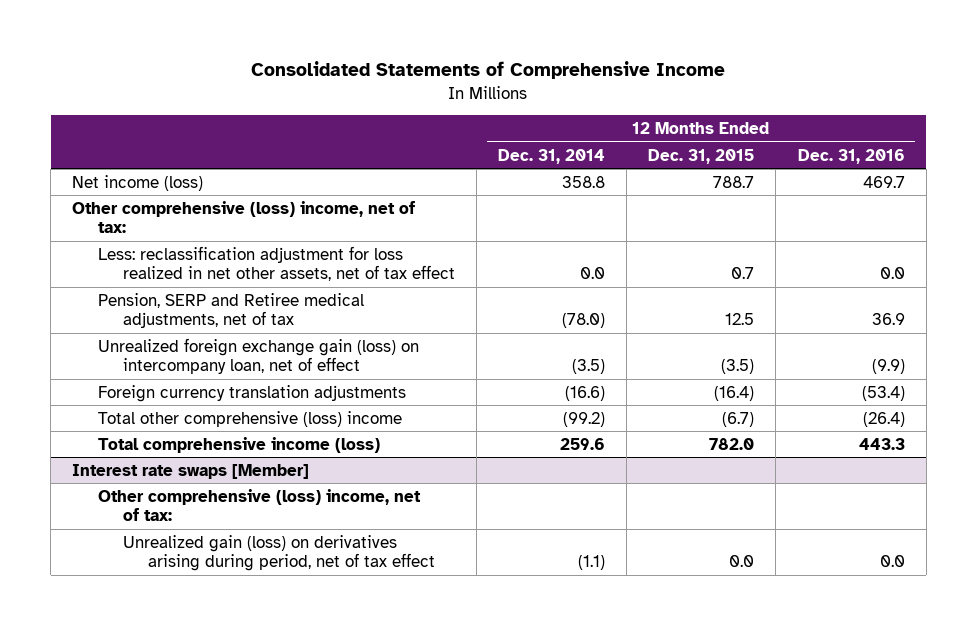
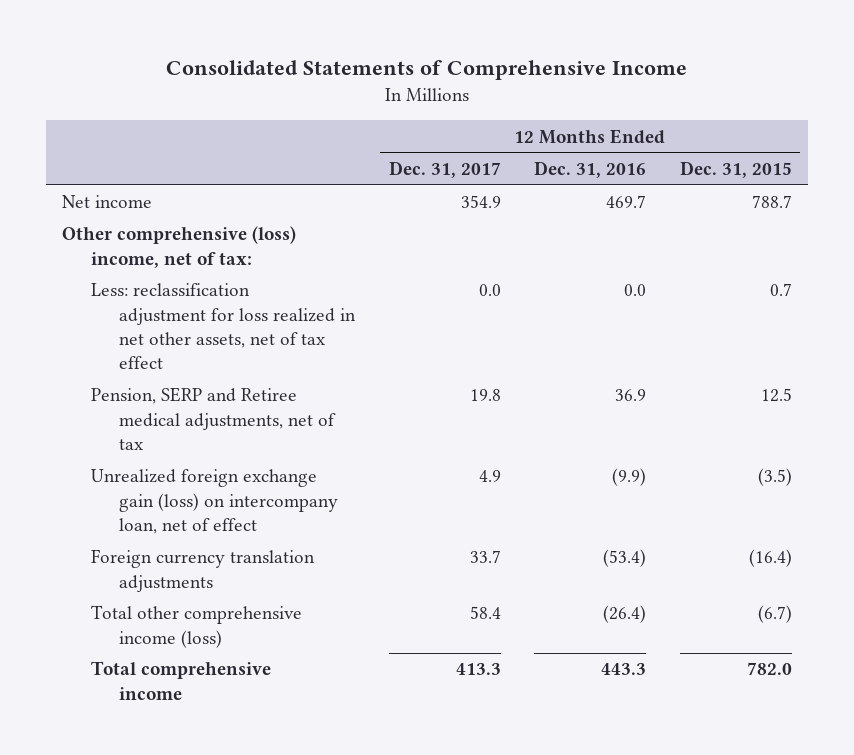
[498,148,606,164] Dec. 31, 2014 -> none
none -> [388,160,501,178] Dec. 31, 2017
[72,174,204,191] Net income (loss) -> [62,195,153,209] Net income
[72,463,310,479] Interest rate swaps [Member] -> none
[97,488,421,521] Other comprehensive (loss) income, net of tax: -> none
[122,534,436,571] Unrealized gain (loss) on derivatives arising during period, net of tax effect -> none
[97,410,402,427] Total other comprehensive (loss) income -> [90,605,302,648] Total other comprehensive income (loss)
[97,436,380,453] Total comprehensive income (loss) -> [90,661,271,700] Total comprehensive income

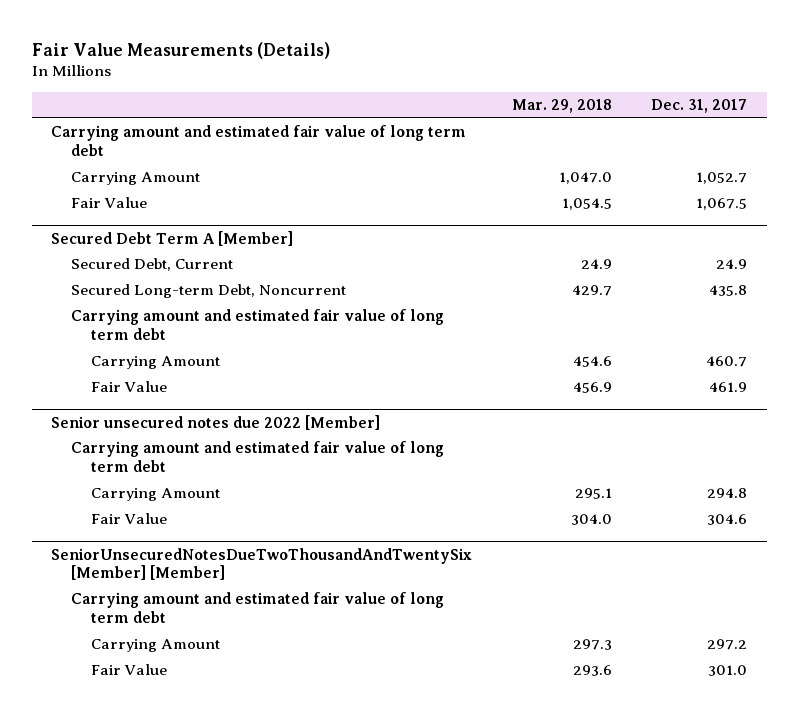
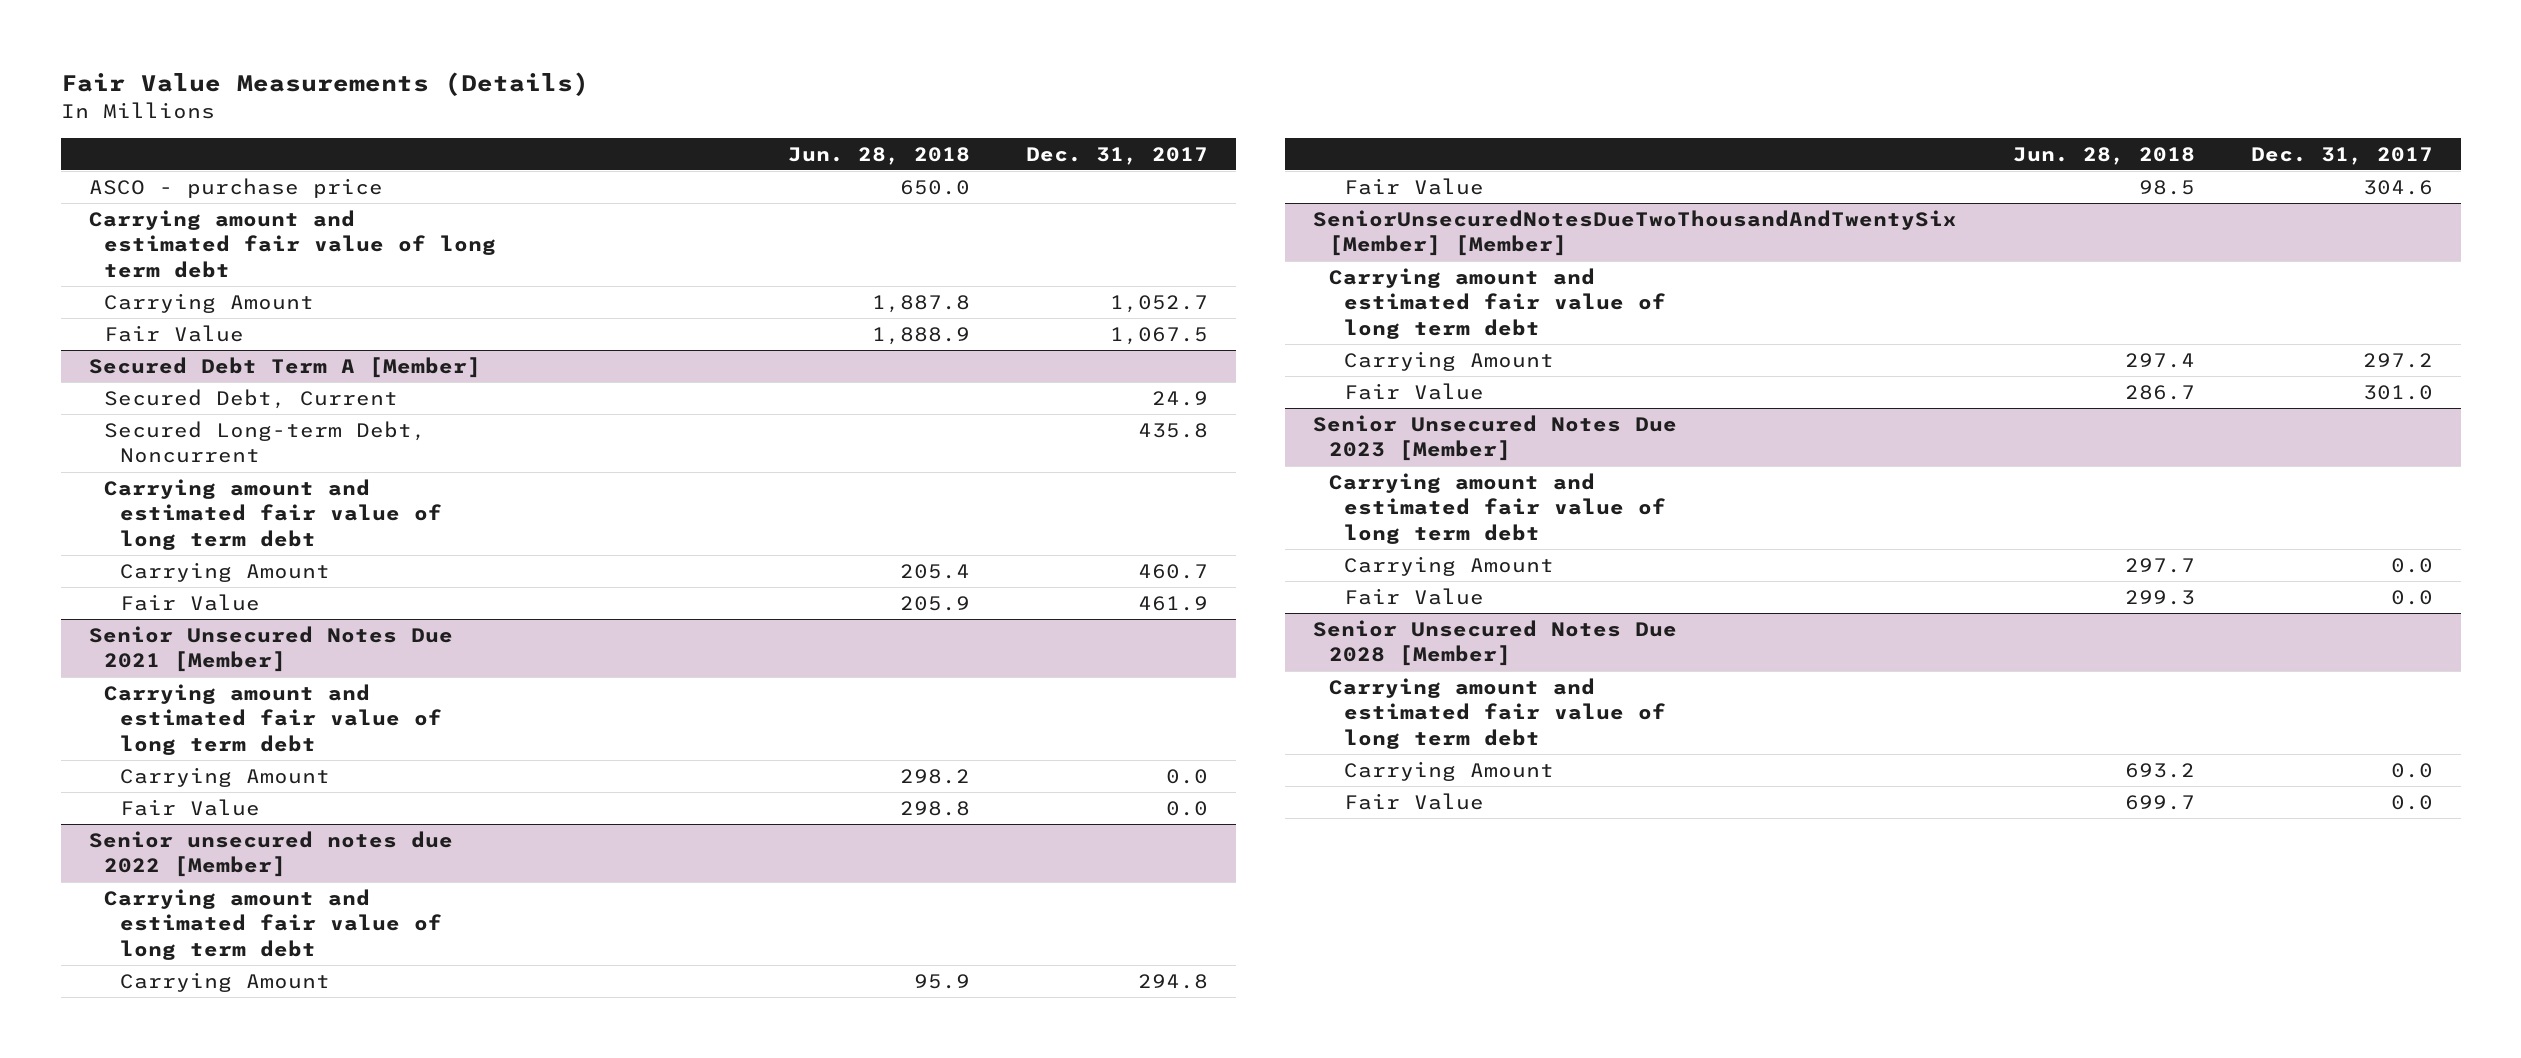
[511,99,612,114] Mar. 29, 2018 -> none
none -> [788,146,971,165] Jun. 28, 2018
none -> [88,177,383,198] ASCO - purchase price
none -> [88,625,453,673] Senior Unsecured Notes Due 2021 [Member]
none -> [104,683,442,756] Carrying amount and estimated fair value of long term debt
none -> [119,766,330,787] Carrying Amount
none -> [119,798,260,816] Fair Value
none -> [1313,414,1678,462] Senior Unsecured Notes Due 2023 [Member]
none -> [1328,472,1667,545] Carrying amount and estimated fair value of long term debt
none -> [1344,555,1555,576] Carrying Amount
none -> [1344,587,1485,605] Fair Value
none -> [1313,619,1678,667] Senior Unsecured Notes Due 2028 [Member]
none -> [1328,677,1667,750] Carrying amount and estimated fair value of long term debt
none -> [1344,760,1555,781] Carrying Amount
none -> [1344,792,1485,810] Fair Value

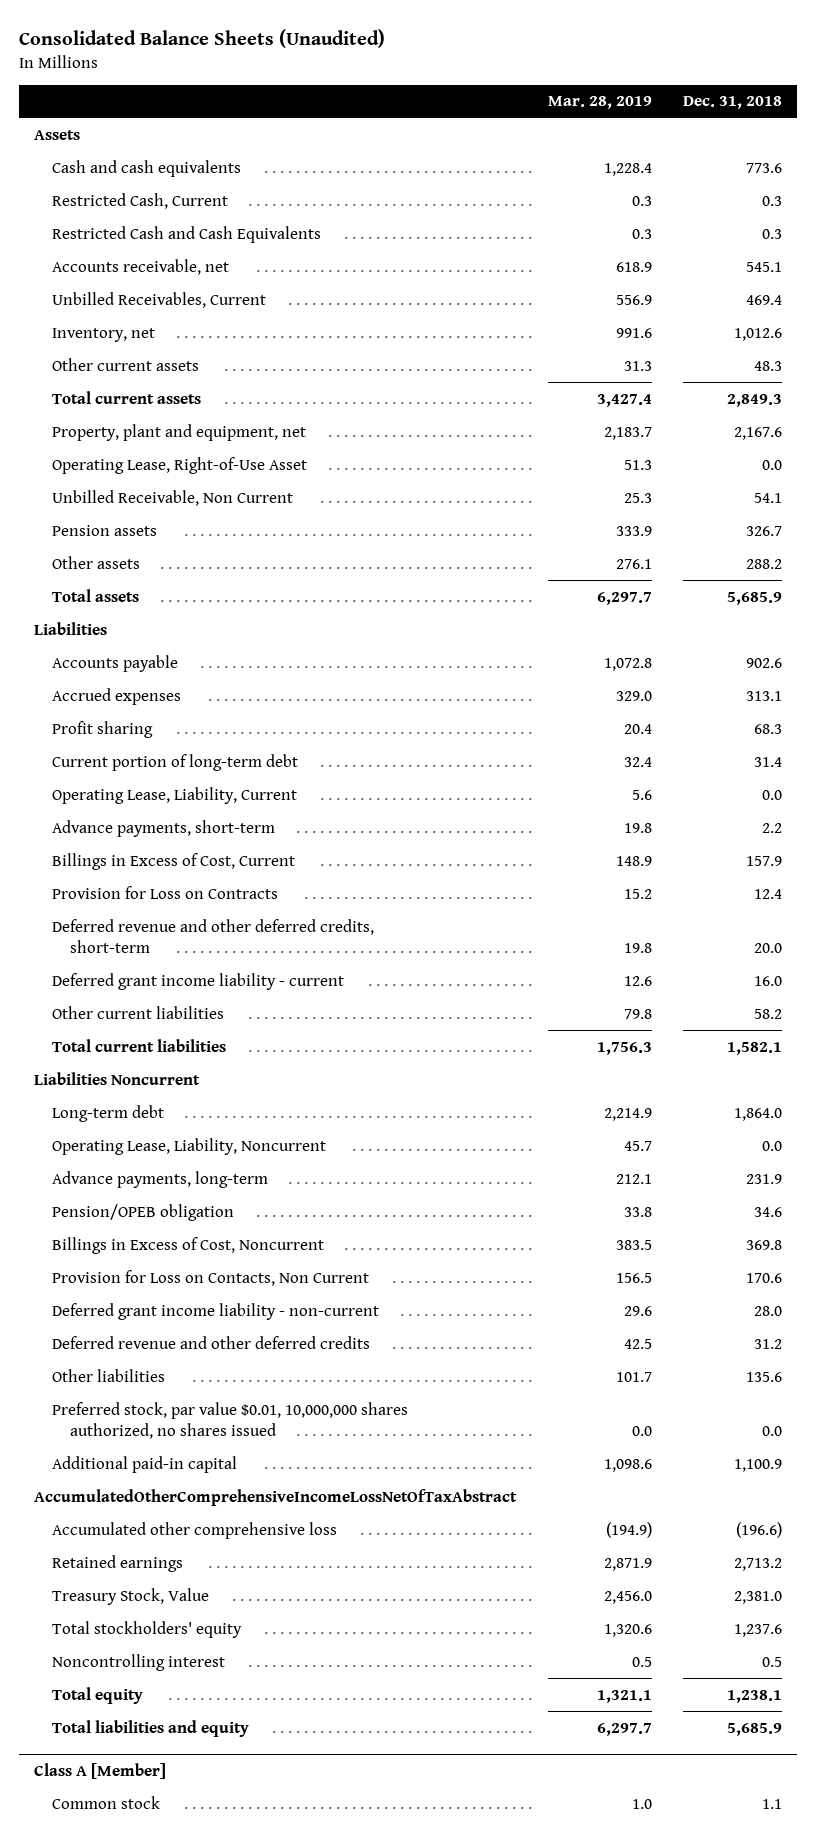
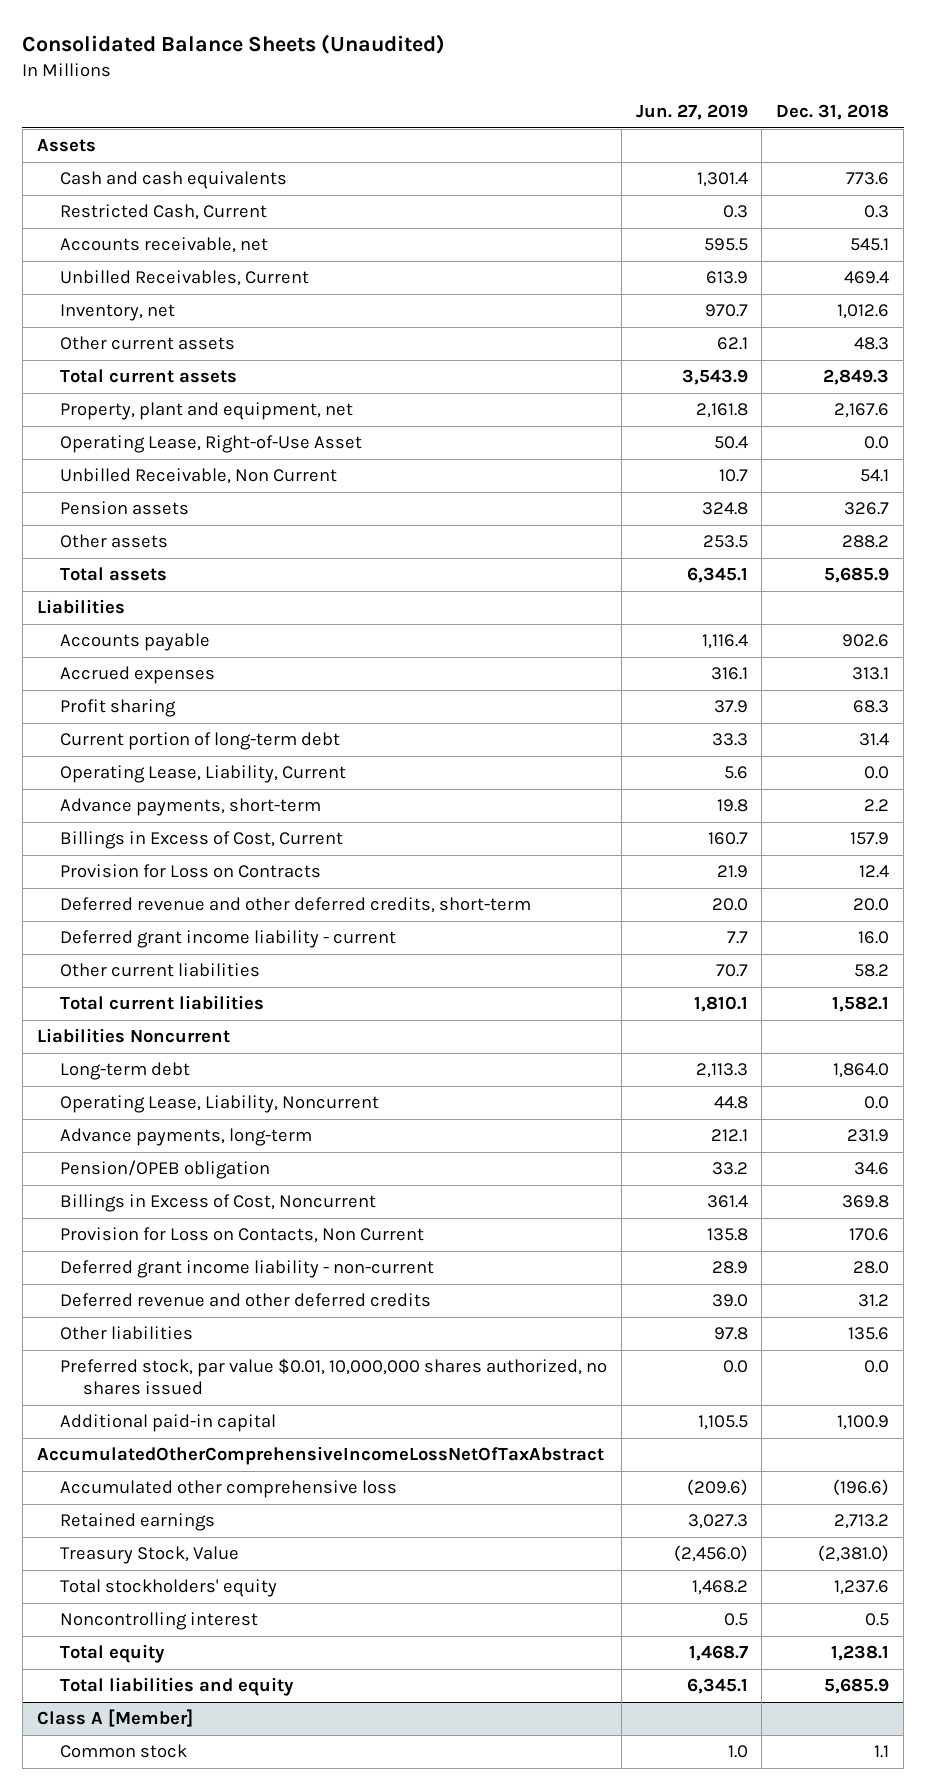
[547,96,652,110] Mar. 28, 2019 -> none
none -> [635,104,748,121] Jun. 27, 2019
[52,225,322,243] Restricted Cash and Cash Equivalents -> none
[733,1590,782,1604] 2,381.0 -> [818,1545,890,1563] (2,381.0)

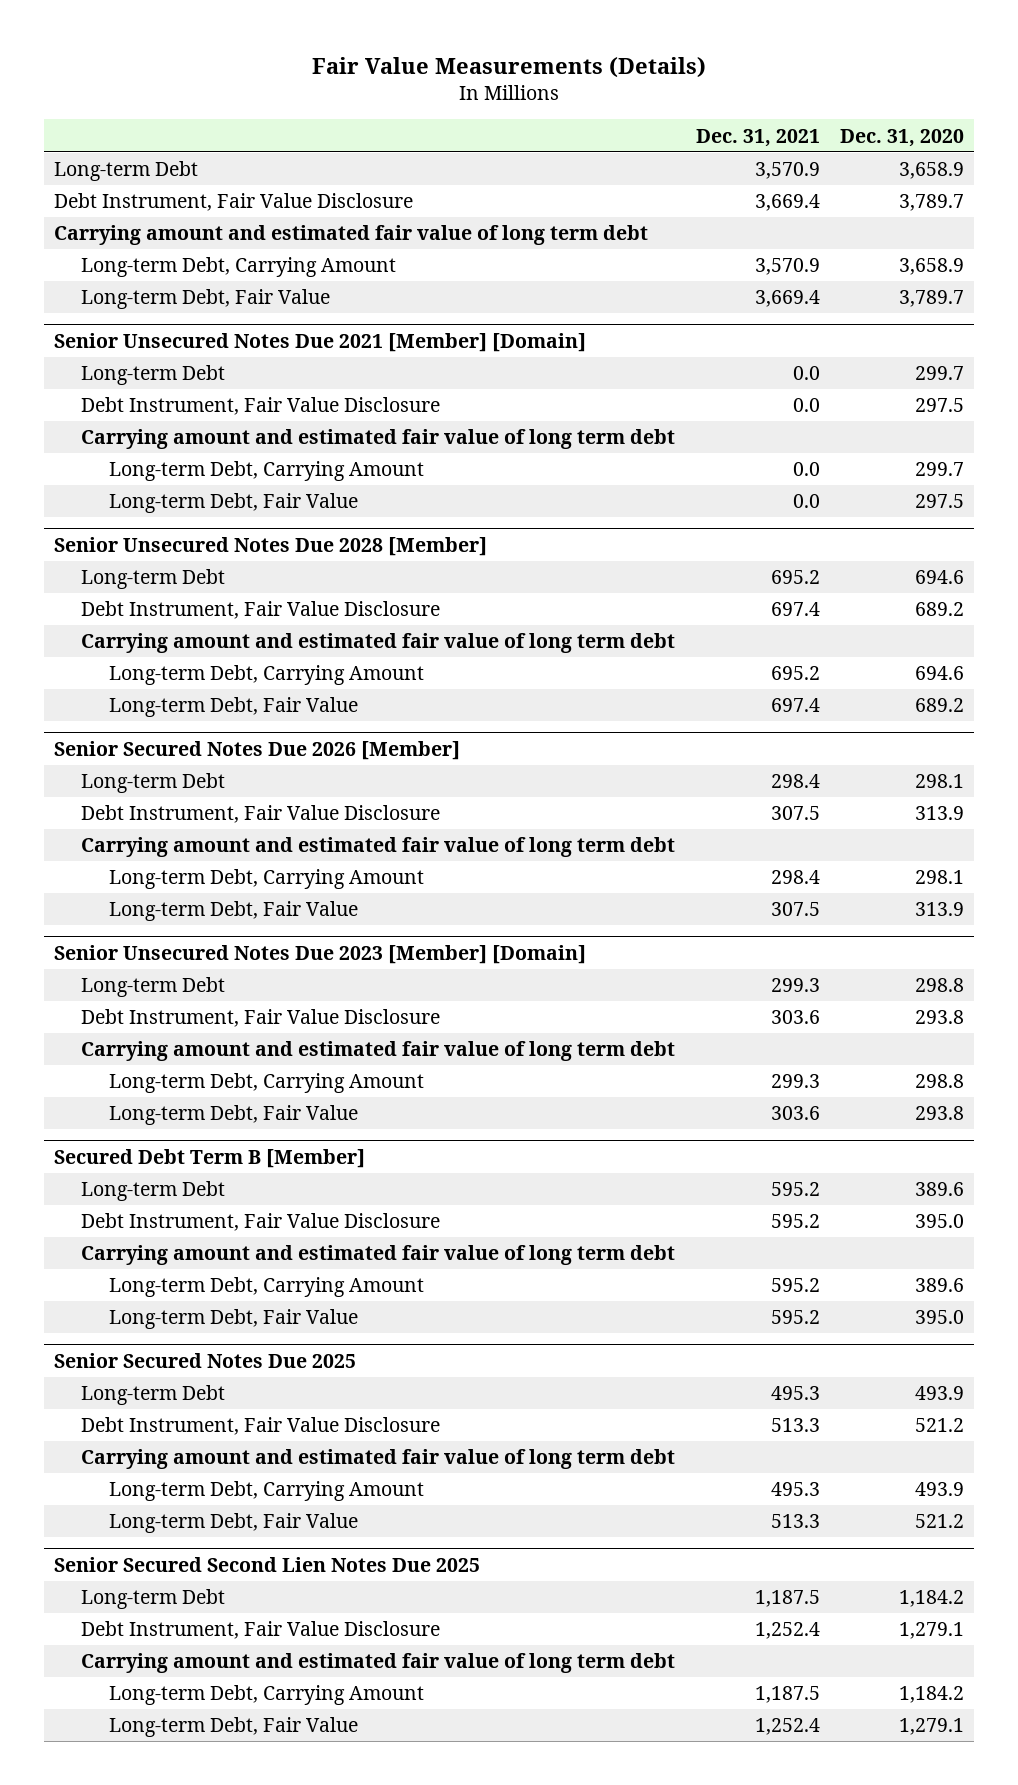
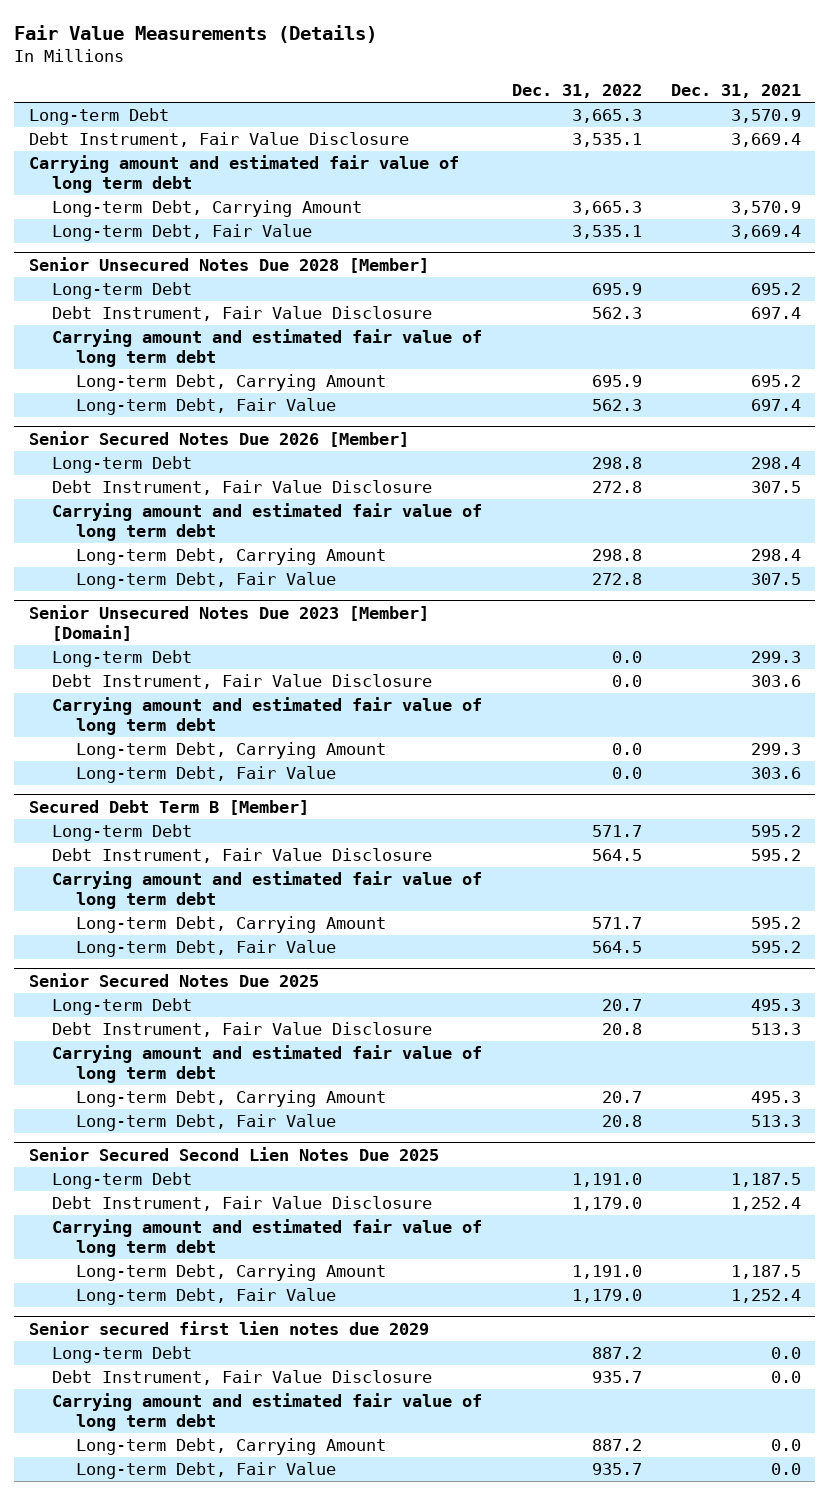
[839,128,964,147] Dec. 31, 2020 -> none
none -> [511,84,642,99] Dec. 31, 2022
[54,332,587,352] Senior Unsecured Notes Due 2021 [Member] [Domain] -> none
[81,365,226,386] Long-term Debt -> none
[81,397,441,416] Debt Instrument, Fair Value Disclosure -> none
[81,429,676,450] Carrying amount and estimated fair value of long term debt -> none
[108,461,424,482] Long-term Debt, Carrying Amount -> none
[108,493,358,514] Long-term Debt, Fair Value -> none
none -> [28,1320,429,1335] Senior secured first lien notes due 2029
none -> [52,1345,193,1363] Long-term Debt
none -> [52,1369,433,1385] Debt Instrument, Fair Value Disclosure
none -> [52,1392,483,1431] Carrying amount and estimated fair value of long term debt
none -> [76,1437,387,1455] Long-term Debt, Carrying Amount
none -> [76,1461,337,1479] Long-term Debt, Fair Value

